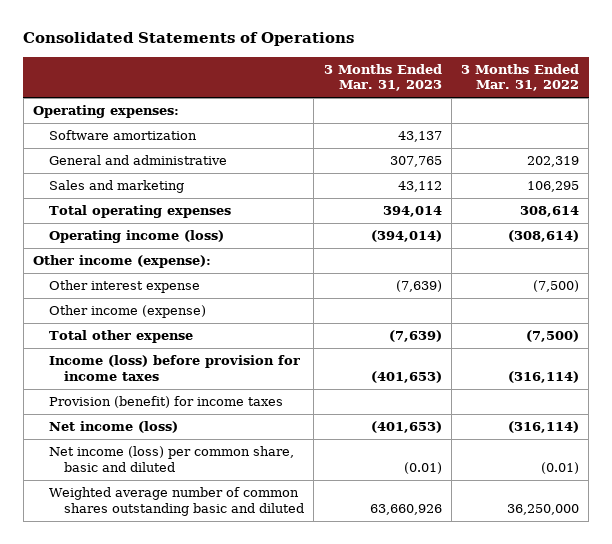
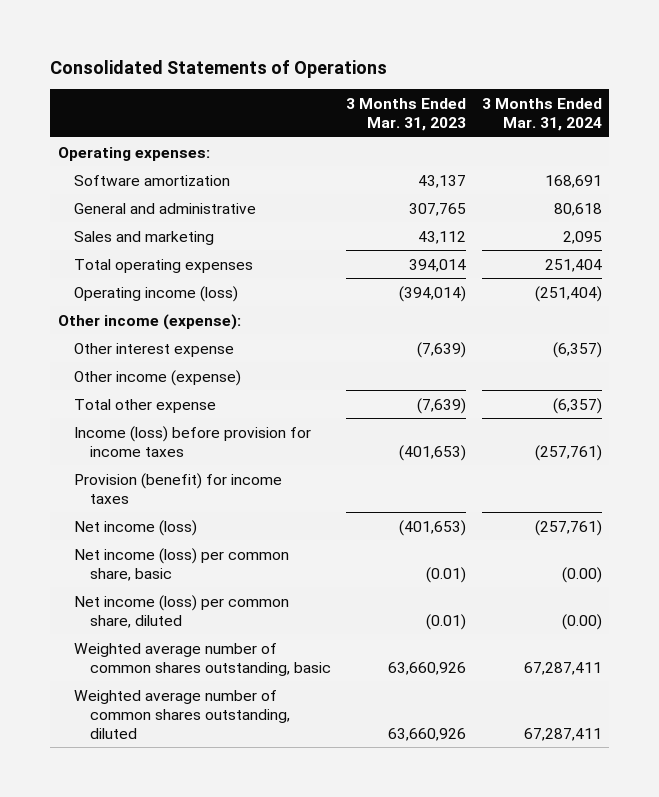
[460,63,579,92] 3 Months Ended Mar. 31, 2022 -> none
none -> [481,97,602,131] 3 Months Ended Mar. 31, 2024
[48,446,294,472] Net income (loss) per common share, basic and diluted -> [73,547,289,581] Net income (loss) per common share, basic
none -> [73,594,289,628] Net income (loss) per common share, diluted
[48,487,305,516] Weighted average number of common shares outstanding basic and diluted -> [73,642,331,676] Weighted average number of common shares outstanding, basic
none -> [73,689,290,739] Weighted average number of common shares outstanding, diluted

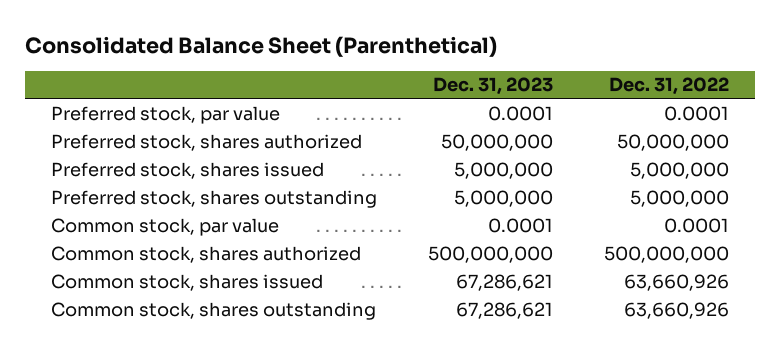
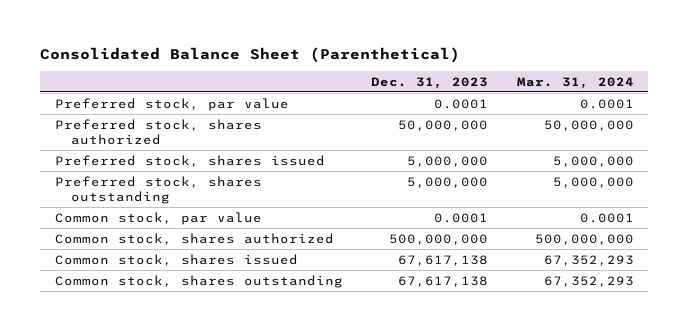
[609,77,730,96] Dec. 31, 2022 -> none
none -> [517,76,635,89] Mar. 31, 2024
[455,274,553,292] 67,286,621 -> [398,254,489,266] 67,617,138
[455,302,553,320] 67,286,621 -> [398,275,489,287] 67,617,138

